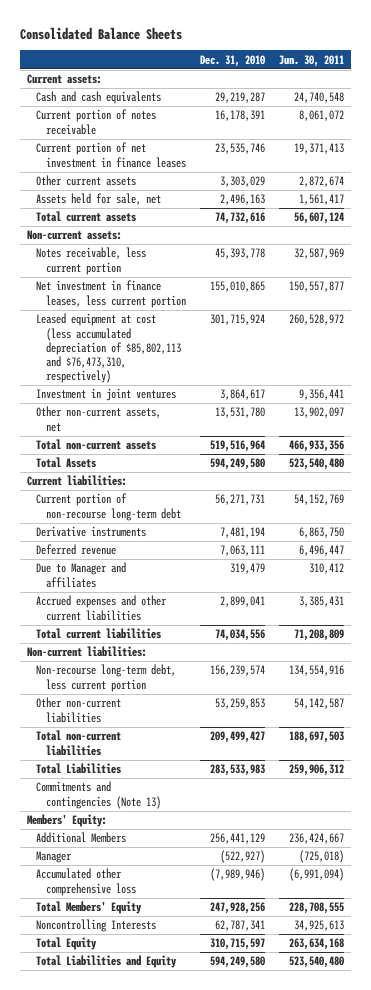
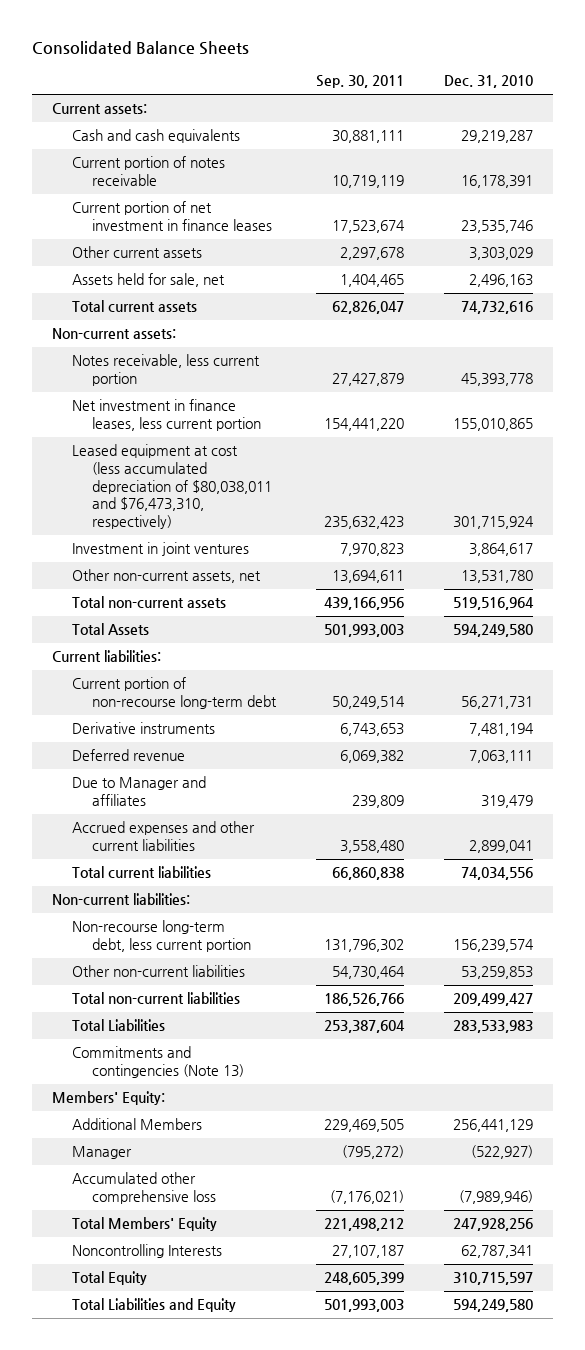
[278,54,344,67] Jun. 30, 2011 -> none
none -> [316,75,405,89] Sep. 30, 2011
[36,313,181,384] Leased equipment at cost (less accumulated depreciation of $85,802,113 and $76,473,310, respectively) -> [71,444,273,529] Leased equipment at cost (less accumulated depreciation of $80,038,011 and $76,473,310, respectively)

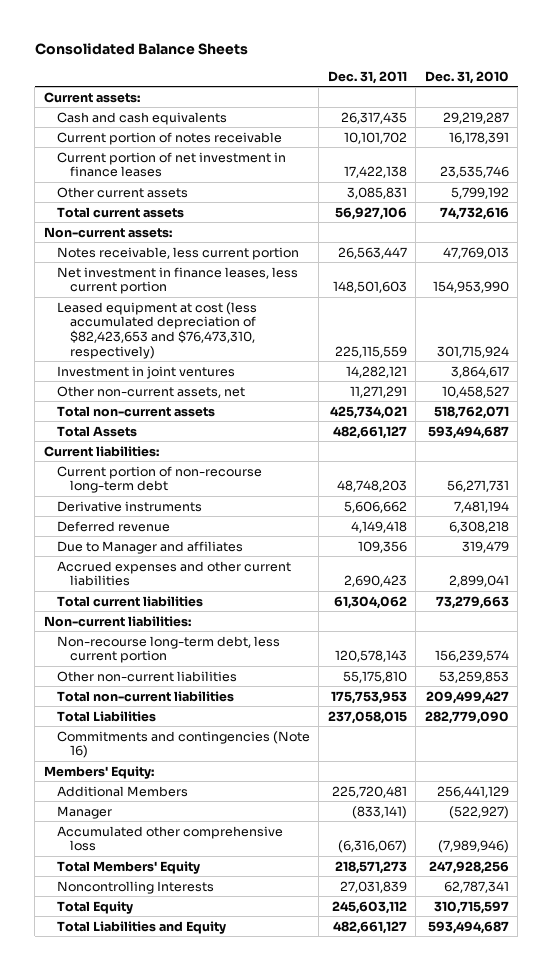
[316,75,405,89] Sep. 30, 2011 -> none
none -> [327,70,407,84] Dec. 31, 2011
[71,273,225,288] Assets held for sale, net -> none
[469,247,534,261] 3,303,029 -> [450,186,509,199] 5,799,192
[461,373,534,387] 45,393,778 -> [442,246,509,259] 47,769,013
[453,418,534,432] 155,010,865 -> [432,281,509,294] 154,953,990
[71,444,273,529] Leased equipment at cost (less accumulated depreciation of $80,038,011 and $76,473,310, respectively) -> [56,301,257,359] Leased equipment at cost (less accumulated depreciation of $82,423,653 and $76,473,310, respectively)
[461,570,534,584] 13,531,780 -> [441,385,509,398] 10,458,527
[453,597,535,611] 519,516,964 -> [433,405,509,419] 518,762,071
[453,624,534,638] 594,249,580 -> [427,425,509,439] 593,494,687
[469,750,534,764] 7,063,111 -> [448,520,509,533] 6,308,218
[461,867,534,881] 74,034,556 -> [435,595,509,609] 73,279,663
[453,1020,534,1034] 283,533,983 -> [424,710,509,724] 282,779,090
[71,1046,245,1079] Commitments and contingencies (Note 13) -> [56,730,310,759] Commitments and contingencies (Note 16)
[453,1299,534,1313] 594,249,580 -> [427,920,509,934] 593,494,687

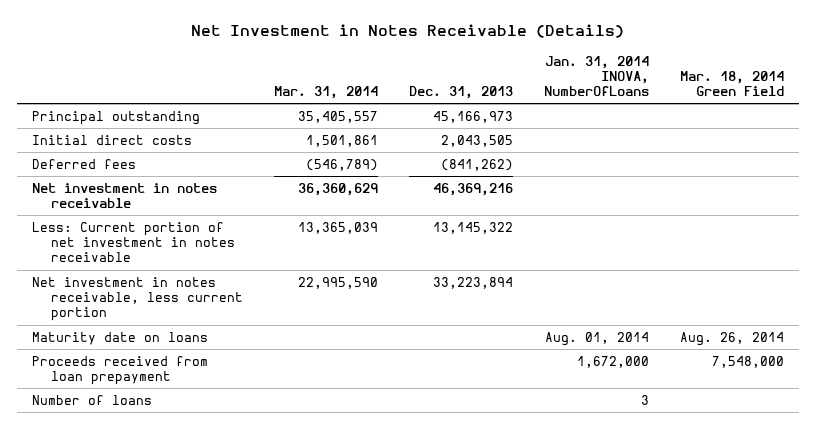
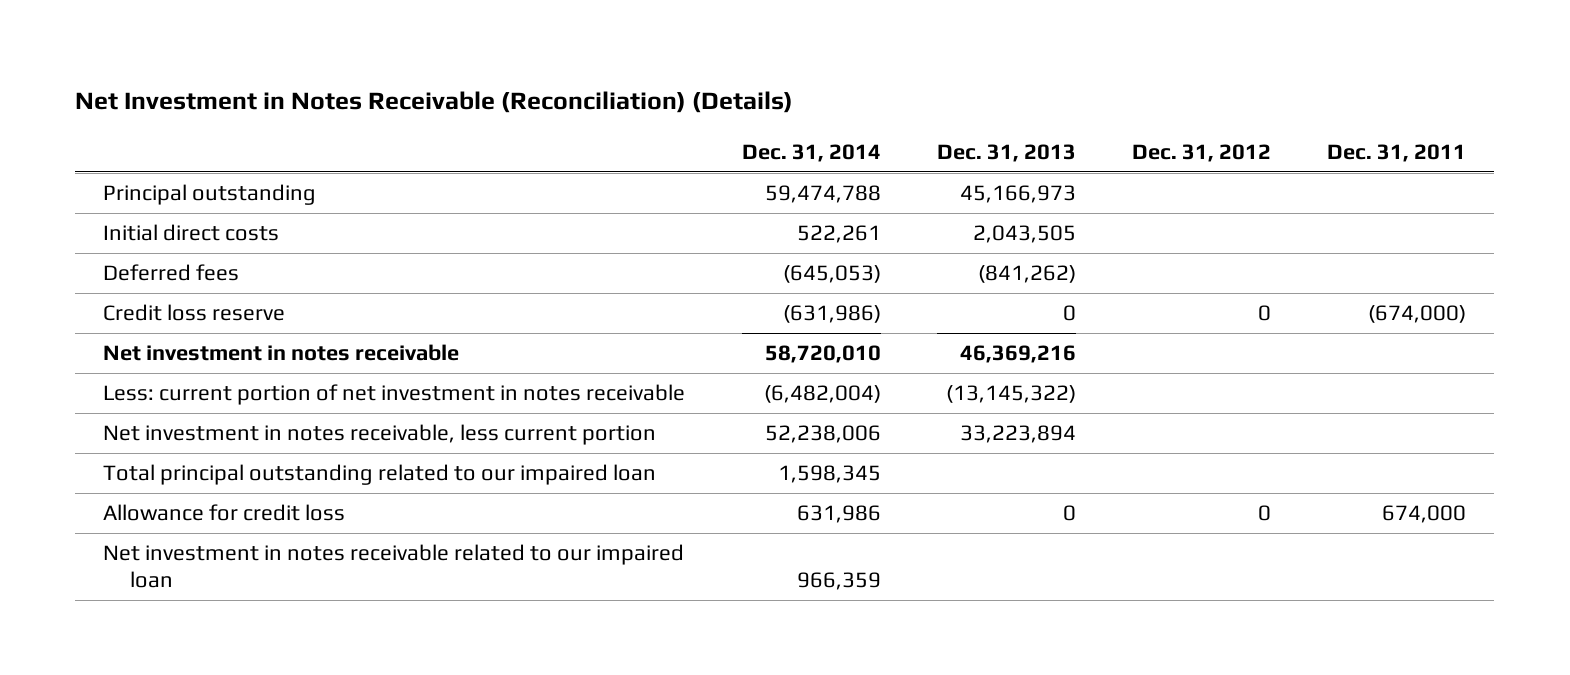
[190,24,624,39] Net Investment in Notes Receivable (Details) -> [75,91,794,114] Net Investment in Notes Receivable (Reconciliation) (Details)
[274,86,379,100] Mar. 31, 2014 -> none
[543,55,649,97] Jan. 31, 2014 INOVA, NumberOfLoans -> none
[679,70,784,97] Mar. 18, 2014 Green Field -> none
none -> [741,143,881,162] Dec. 31, 2014
none -> [1131,143,1271,162] Dec. 31, 2012
none -> [1327,143,1467,162] Dec. 31, 2011
none -> [103,304,286,322] Credit loss reserve
[32,221,236,263] Less: Current portion of net investment in notes receivable -> [103,384,686,406] Less: current portion of net investment in notes receivable
[432,221,513,234] 13,145,322 -> [945,385,1076,404] (13,145,322)
[32,331,209,345] Maturity date on loans -> none
[32,355,209,386] Proceeds received from loan prepayment -> none
[32,394,153,405] Number of loans -> none
none -> [103,464,657,486] Total principal outstanding related to our impaired loan
none -> [103,504,346,522] Allowance for credit loss
none -> [103,544,685,589] Net investment in notes receivable related to our impaired loan

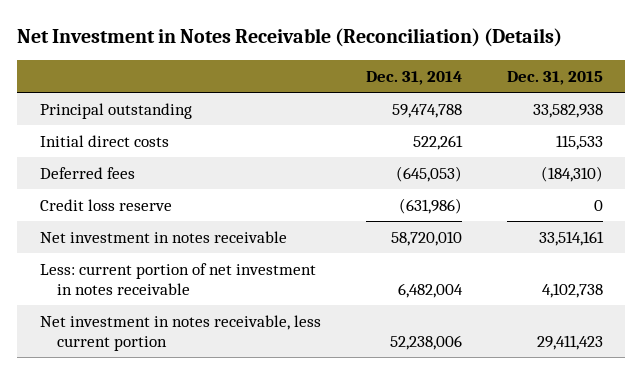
[936,143,1076,162] Dec. 31, 2013 -> none
[1131,143,1271,162] Dec. 31, 2012 -> none
[1327,143,1467,162] Dec. 31, 2011 -> none
none -> [506,70,603,85] Dec. 31, 2015
[763,385,881,404] (6,482,004) -> [397,283,463,299] 6,482,004
[103,464,657,486] Total principal outstanding related to our impaired loan -> none
[103,504,346,522] Allowance for credit loss -> none
[103,544,685,589] Net investment in notes receivable related to our impaired loan -> none

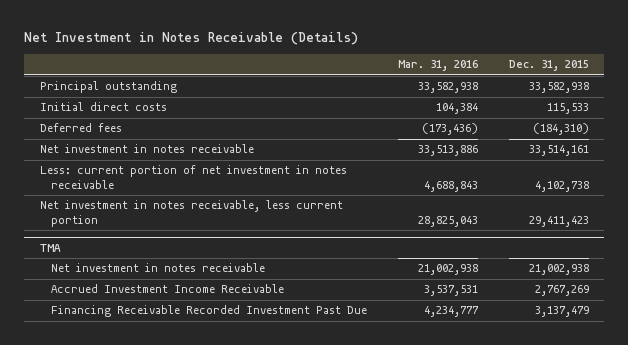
[17,28,563,48] Net Investment in Notes Receivable (Reconciliation) (Details) -> [24,32,359,46] Net Investment in Notes Receivable (Details)
[365,70,462,85] Dec. 31, 2014 -> none
none -> [397,60,478,72] Mar. 31, 2016
[39,198,172,211] Credit loss reserve -> none
none -> [39,243,61,252] TMA
none -> [51,263,266,273] Net investment in notes receivable
none -> [51,284,285,294] Accrued Investment Income Receivable
none -> [51,305,368,318] Financing Receivable Recorded Investment Past Due

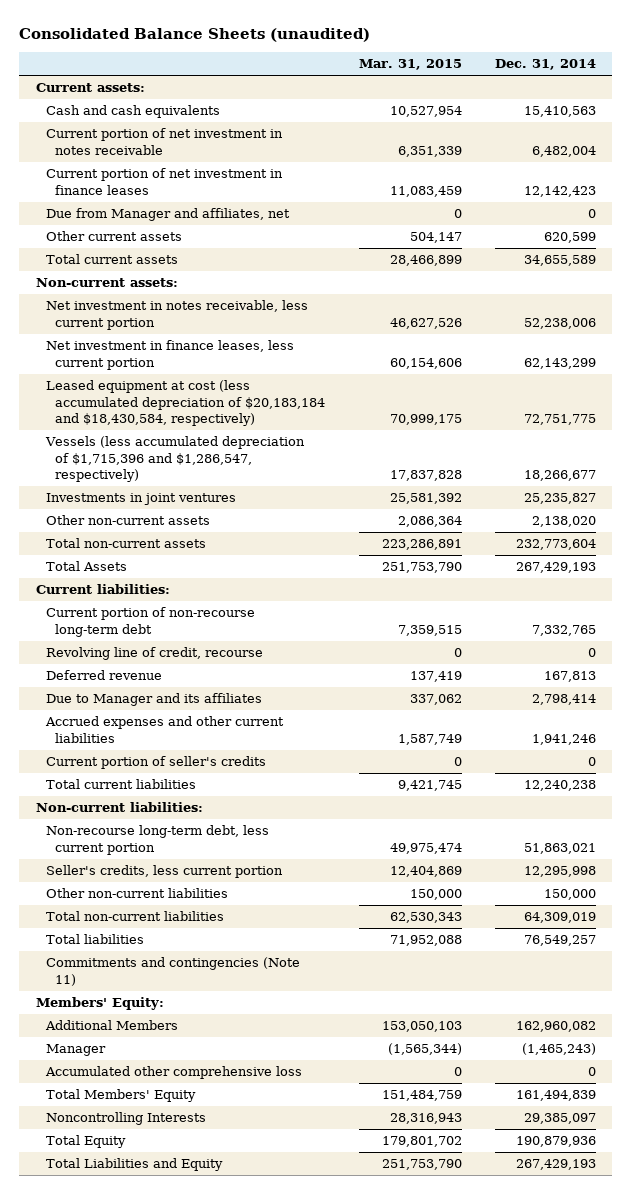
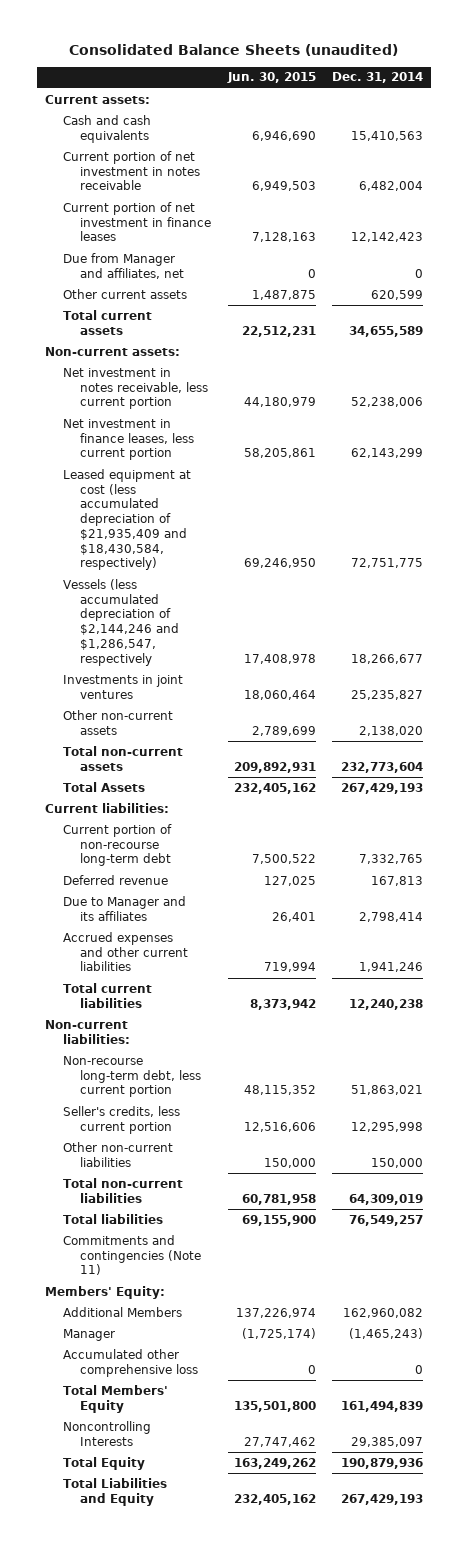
[358,59,462,71] Mar. 31, 2015 -> none
none -> [226,72,316,84] Jun. 30, 2015
[45,380,326,426] Leased equipment at cost (less accumulated depreciation of $20,183,184 and $18,430,584, respectively) -> [62,468,191,571] Leased equipment at cost (less accumulated depreciation of $21,935,409 and $18,430,584, respectively)
[44,436,305,482] Vessels (less accumulated depreciation of $1,715,396 and $1,286,547, respectively) -> [62,578,180,666] Vessels (less accumulated depreciation of $2,144,246 and $1,286,547, respectively
[45,647,263,661] Revolving line of credit, recourse -> none
[45,756,266,770] Current portion of seller's credits -> none

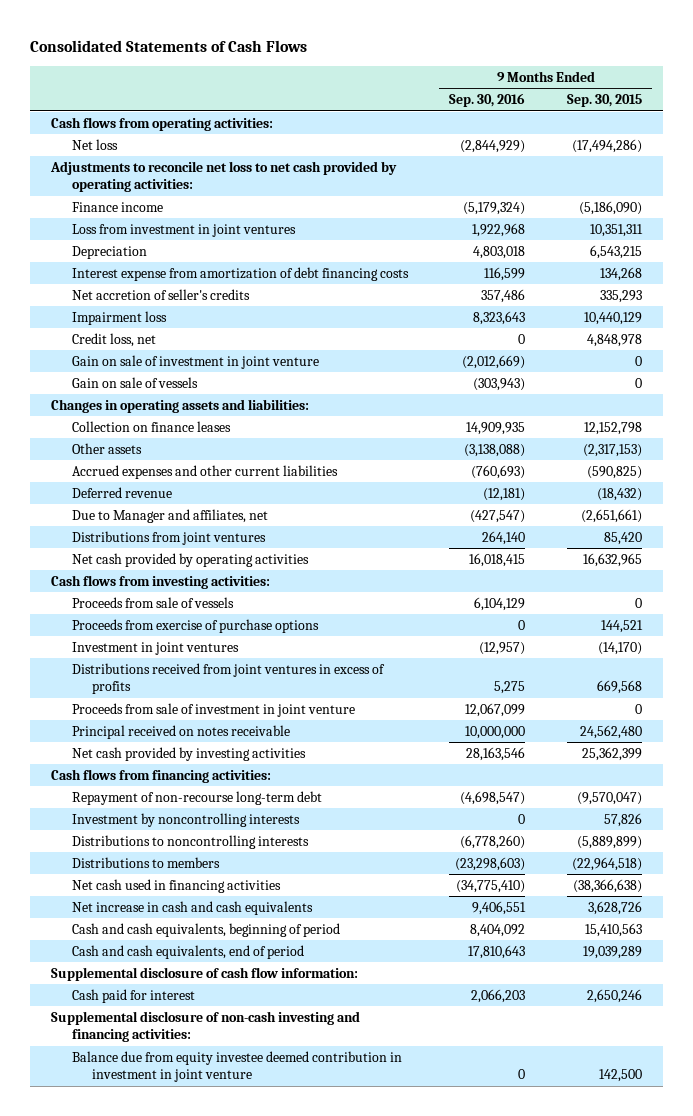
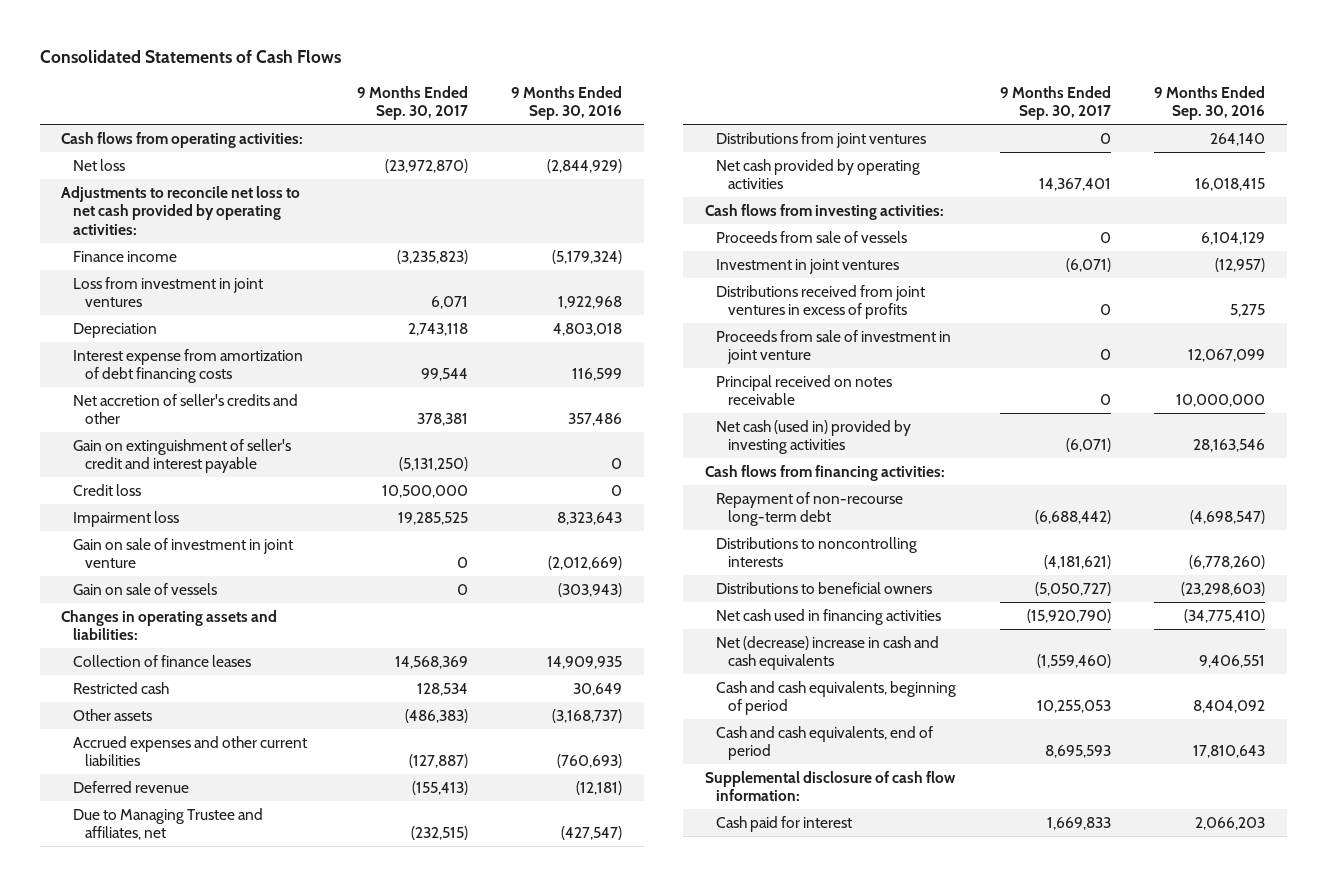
[566,94,642,108] Sep. 30, 2015 -> none
none -> [356,85,468,121] 9 Months Ended Sep. 30, 2017
[71,288,250,300] Net accretion of seller's credits -> [73,393,299,425] Net accretion of seller's credits and other
none -> [73,438,292,474] Gain on extinguishment of seller's credit and interest payable
none -> [73,483,142,496] Credit loss
[71,332,156,347] Credit loss, net -> none
[71,420,231,432] Collection on finance leases -> [73,654,252,667] Collection of finance leases
none -> [73,681,170,694] Restricted cash
[464,443,526,457] (3,138,088) -> [552,708,623,723] (3,168,737)
[71,508,268,523] Due to Manager and affiliates, net -> [73,807,264,841] Due to Managing Trustee and affiliates, net
[71,618,319,633] Proceeds from exercise of purchase options -> none
[71,746,306,761] Net cash provided by investing activities -> [716,419,912,455] Net cash (used in) provided by investing activities
[71,812,300,827] Investment by noncontrolling interests -> none
[71,856,220,868] Distributions to members -> [716,581,933,594] Distributions to beneficial owners
[71,900,313,915] Net increase in cash and cash equivalents -> [716,635,940,671] Net (decrease) increase in cash and cash equivalents
[51,1010,361,1043] Supplemental disclosure of non-cash investing and financing activities: -> none
[71,1050,402,1083] Balance due from equity investee deemed contribution in investment in joint venture -> none

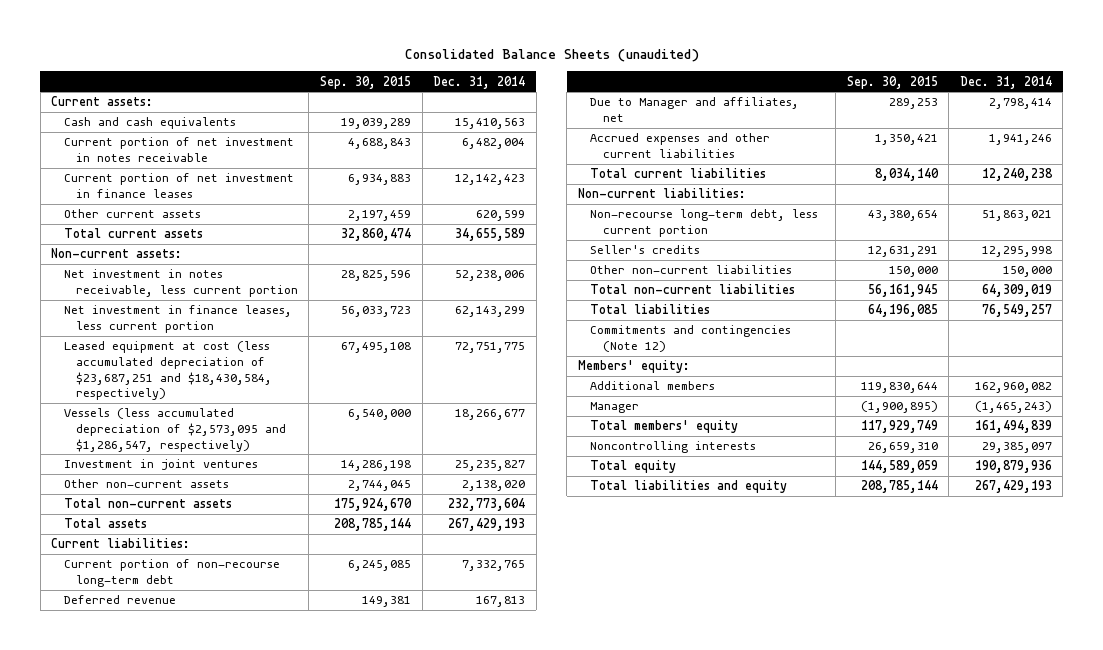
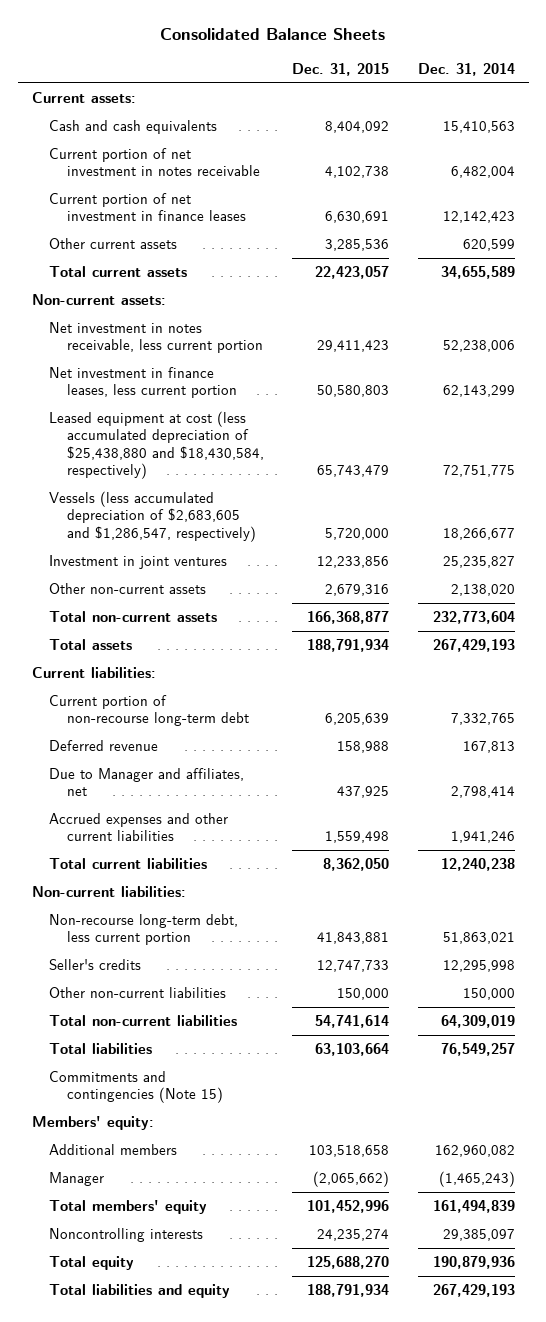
[404,49,699,63] Consolidated Balance Sheets (unaudited) -> [160,28,386,41] Consolidated Balance Sheets
[320,75,412,89] Sep. 30, 2015 -> none
none -> [292,63,390,77] Dec. 31, 2015
[63,341,272,401] Leased equipment at cost (less accumulated depreciation of $23,687,251 and $18,430,584, respectively) -> [49,411,264,480] Leased equipment at cost (less accumulated depreciation of $25,438,880 and $18,430,584, respectively)
[63,408,286,452] Vessels (less accumulated depreciation of $2,573,095 and $1,286,547, respectively) -> [49,491,256,542] Vessels (less accumulated depreciation of $2,683,605 and $1,286,547, respectively)
[590,325,792,352] Commitments and contingencies (Note 12) -> [49,1071,223,1104] Commitments and contingencies (Note 15)

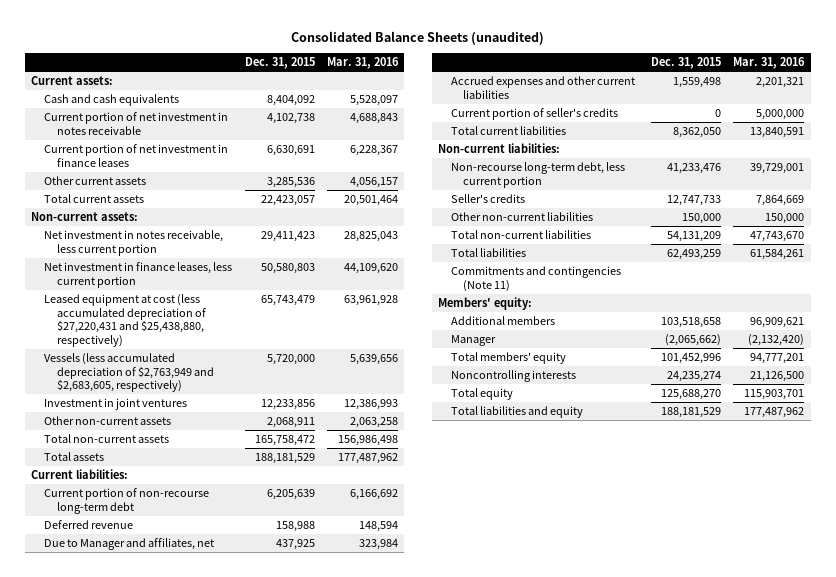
[160,28,386,41] Consolidated Balance Sheets -> [290,31,544,46] Consolidated Balance Sheets (unaudited)
[417,63,515,77] Dec. 31, 2014 -> none
none -> [326,57,399,70] Mar. 31, 2016
[49,411,264,480] Leased equipment at cost (less accumulated depreciation of $25,438,880 and $18,430,584, respectively) -> [44,294,206,347] Leased equipment at cost (less accumulated depreciation of $27,220,431 and $25,438,880, respectively)
[49,491,256,542] Vessels (less accumulated depreciation of $2,683,605 and $1,286,547, respectively) -> [44,353,214,393] Vessels (less accumulated depreciation of $2,763,949 and $2,683,605, respectively)
[325,584,390,597] 2,679,316 -> [266,417,315,429] 2,068,911
[307,611,390,625] 166,368,877 -> [254,435,315,447] 165,758,472
[307,639,390,653] 188,791,934 -> [254,453,315,465] 188,181,529
none -> [450,108,618,121] Current portion of seller's credits
[317,932,390,945] 41,843,881 -> [667,163,722,175] 41,233,476
[315,1015,390,1029] 54,741,614 -> [667,231,722,243] 54,131,209
[315,1043,390,1057] 63,103,664 -> [667,249,722,261] 62,493,259
[49,1071,223,1104] Commitments and contingencies (Note 15) -> [450,266,621,292] Commitments and contingencies (Note 11)
[307,1284,390,1298] 188,791,934 -> [661,407,722,419] 188,181,529

